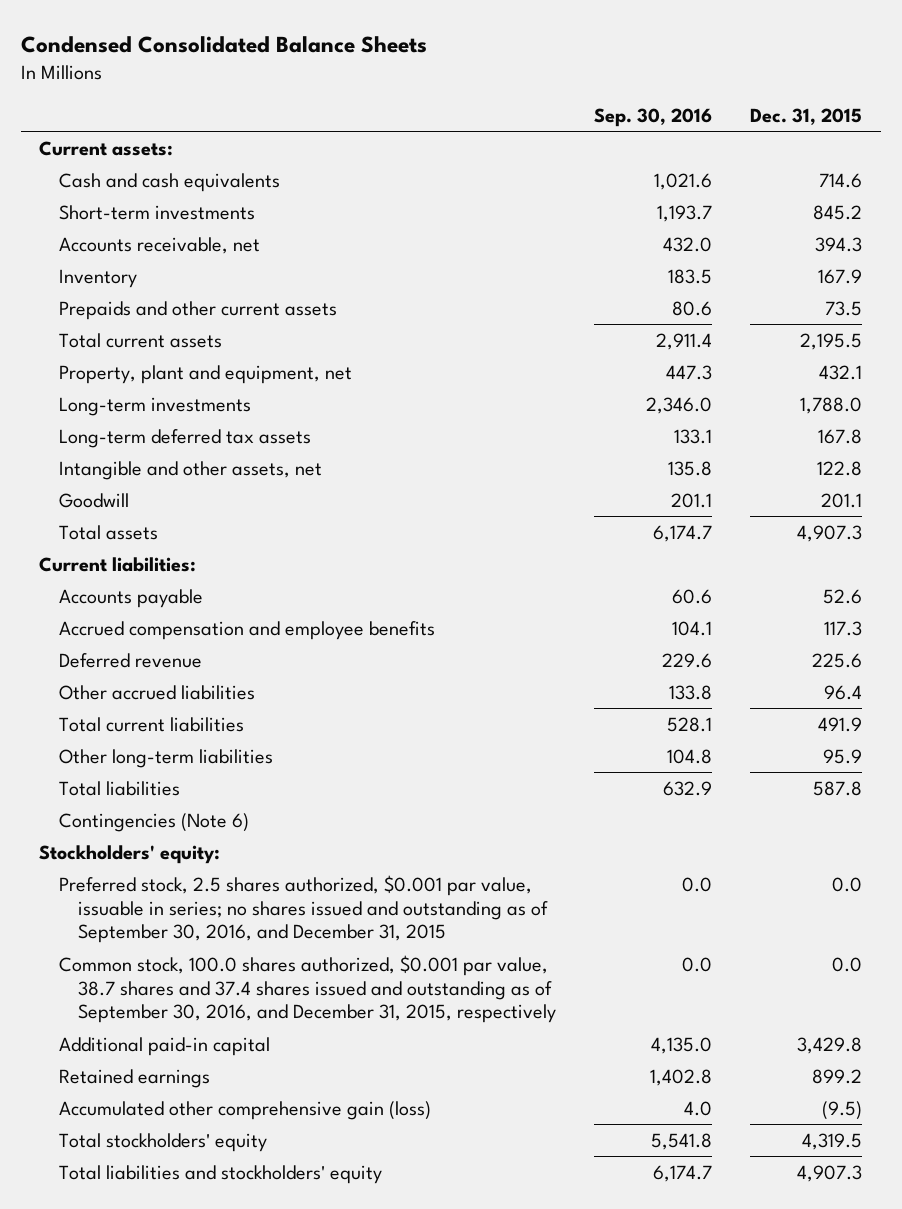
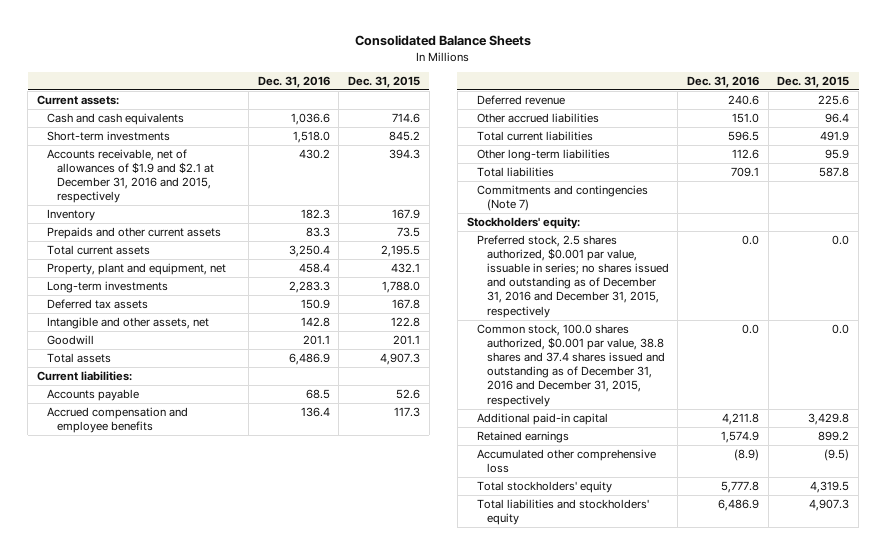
[20,35,427,53] Condensed Consolidated Balance Sheets -> [355,35,532,47] Consolidated Balance Sheets
[594,107,713,127] Sep. 30, 2016 -> none
none -> [257,76,330,89] Dec. 31, 2016
[58,236,260,254] Accounts receivable, net -> [47,148,215,204] Accounts receivable, net of allowances of $1.9 and $2.1 at December 31, 2016 and 2015, respectively
[58,428,311,448] Long-term deferred tax assets -> [47,298,149,309] Deferred tax assets
[58,812,249,832] Contingencies (Note 6) -> [476,184,648,212] Commitments and contingencies (Note 7)
[58,874,549,944] Preferred stock, 2.5 shares authorized, $0.001 par value, issuable in series; no shares issued and outstanding as of September 30, 2016, and December 31, 2015 -> [476,234,669,318] Preferred stock, 2.5 shares authorized, $0.001 par value, issuable in series; no shares issued and outstanding as of December 31, 2016 and December 31, 2015, respectively
[58,954,557,1024] Common stock, 100.0 shares authorized, $0.001 par value, 38.7 shares and 37.4 shares issued and outstanding as of September 30, 2016, and December 31, 2015, respectively -> [476,323,665,407] Common stock, 100.0 shares authorized, $0.001 par value, 38.8 shares and 37.4 shares issued and outstanding as of December 31, 2016 and December 31, 2015, respectively
[58,1100,431,1120] Accumulated other comprehensive gain (loss) -> [476,448,656,474] Accumulated other comprehensive loss

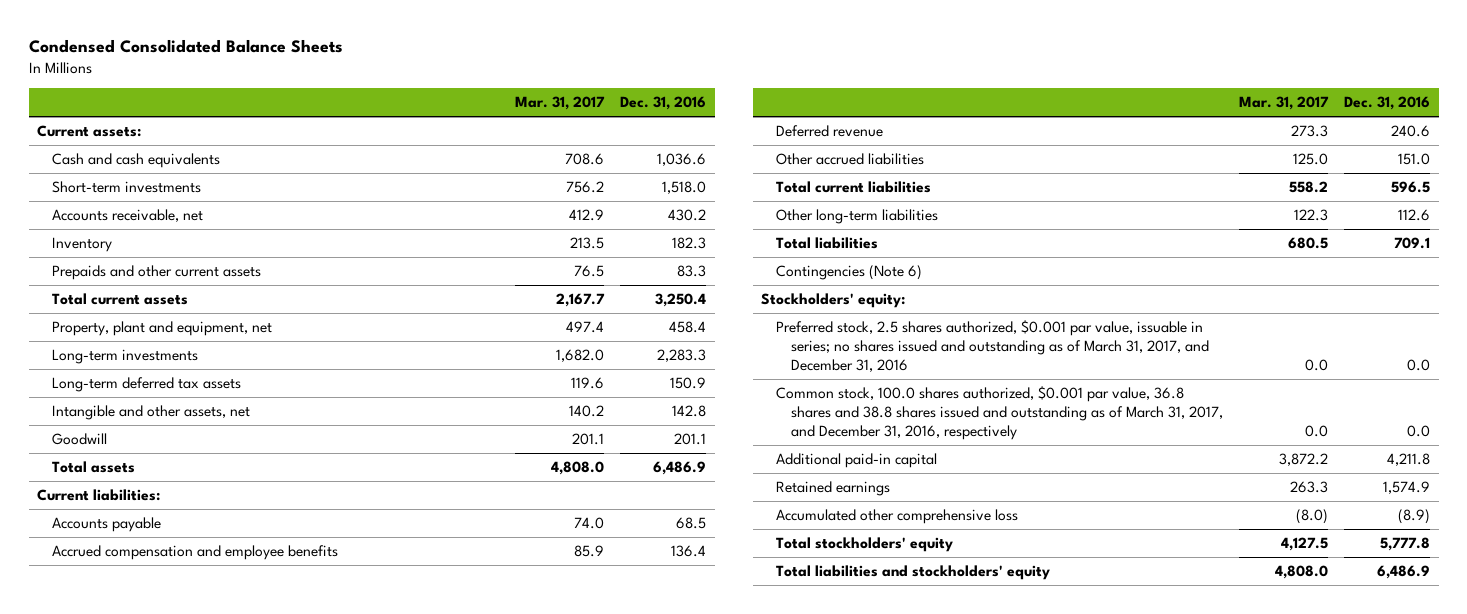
[355,35,532,47] Consolidated Balance Sheets -> [28,39,343,54] Condensed Consolidated Balance Sheets
[347,76,420,89] Dec. 31, 2015 -> none
none -> [515,96,606,111] Mar. 31, 2017
[47,148,215,204] Accounts receivable, net of allowances of $1.9 and $2.1 at December 31, 2016 and 2015, respectively -> [51,209,203,223] Accounts receivable, net
[47,298,149,309] Deferred tax assets -> [51,377,241,393] Long-term deferred tax assets
[476,184,648,212] Commitments and contingencies (Note 7) -> [775,265,922,281] Contingencies (Note 6)
[476,234,669,318] Preferred stock, 2.5 shares authorized, $0.001 par value, issuable in series; no shares issued and outstanding as of December 31, 2016 and December 31, 2015, respectively -> [775,320,1209,373] Preferred stock, 2.5 shares authorized, $0.001 par value, issuable in series; no shares issued and outstanding as of March 31, 2017, and December 31, 2016
[476,323,665,407] Common stock, 100.0 shares authorized, $0.001 par value, 38.8 shares and 37.4 shares issued and outstanding as of December 31, 2016 and December 31, 2015, respectively -> [775,386,1223,441] Common stock, 100.0 shares authorized, $0.001 par value, 36.8 shares and 38.8 shares issued and outstanding as of March 31, 2017, and December 31, 2016, respectively

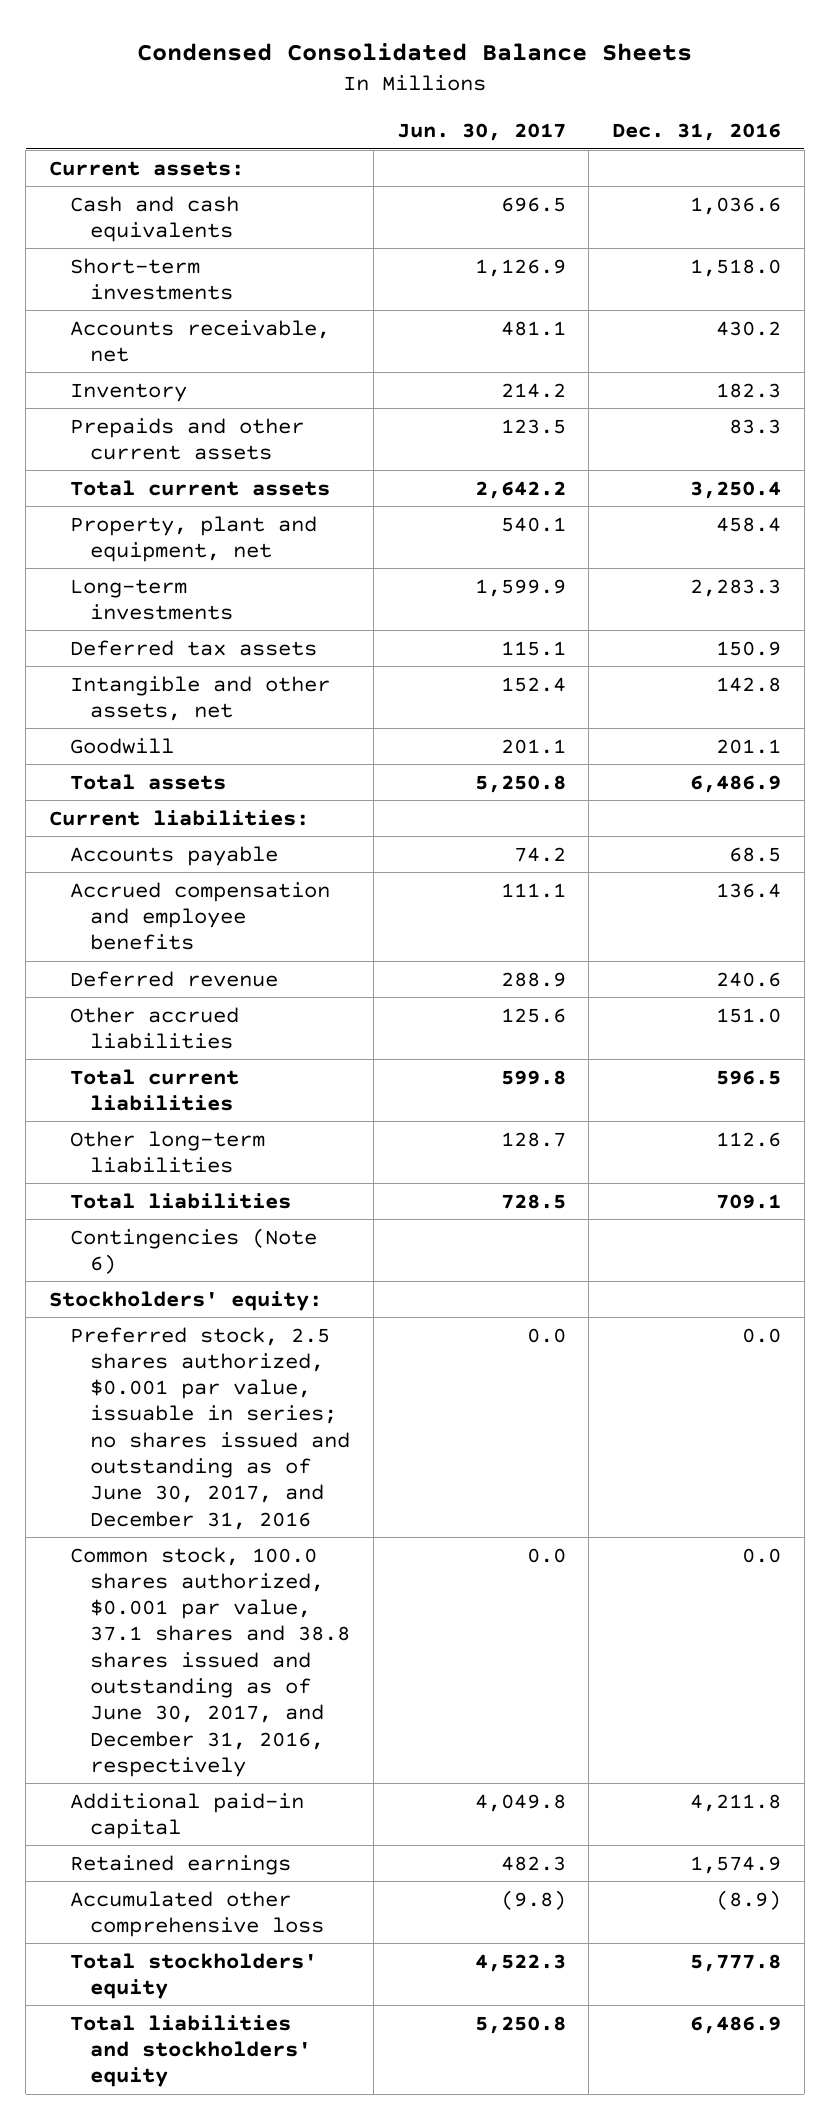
[515,96,606,111] Mar. 31, 2017 -> none
none -> [396,123,566,142] Jun. 30, 2017
[51,377,241,393] Long-term deferred tax assets -> [69,639,317,656] Deferred tax assets
[775,320,1209,373] Preferred stock, 2.5 shares authorized, $0.001 par value, issuable in series; no shares issued and outstanding as of March 31, 2017, and December 31, 2016 -> [69,1326,351,1530] Preferred stock, 2.5 shares authorized, $0.001 par value, issuable in series; no shares issued and outstanding as of June 30, 2017, and December 31, 2016
[775,386,1223,441] Common stock, 100.0 shares authorized, $0.001 par value, 36.8 shares and 38.8 shares issued and outstanding as of March 31, 2017, and December 31, 2016, respectively -> [69,1546,351,1778] Common stock, 100.0 shares authorized, $0.001 par value, 37.1 shares and 38.8 shares issued and outstanding as of June 30, 2017, and December 31, 2016, respectively

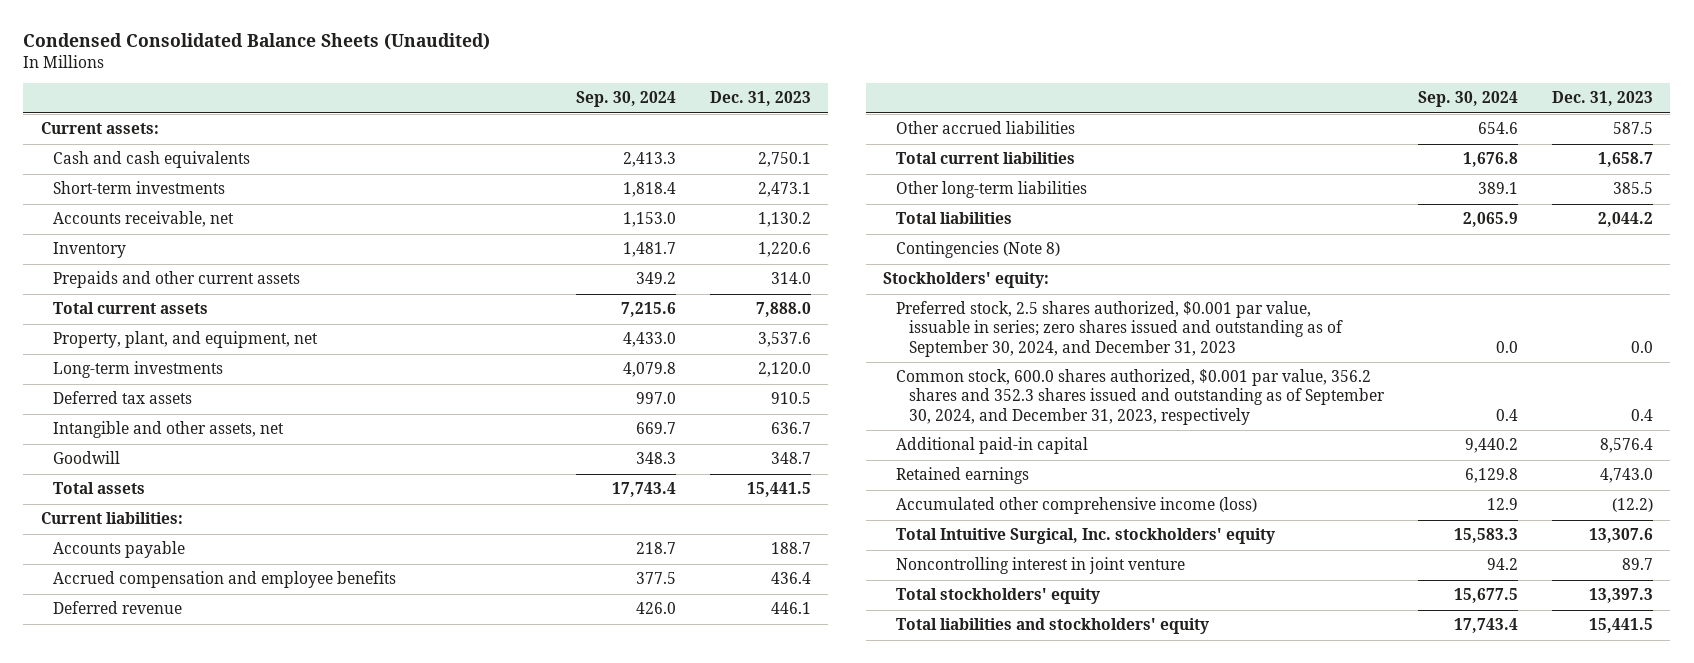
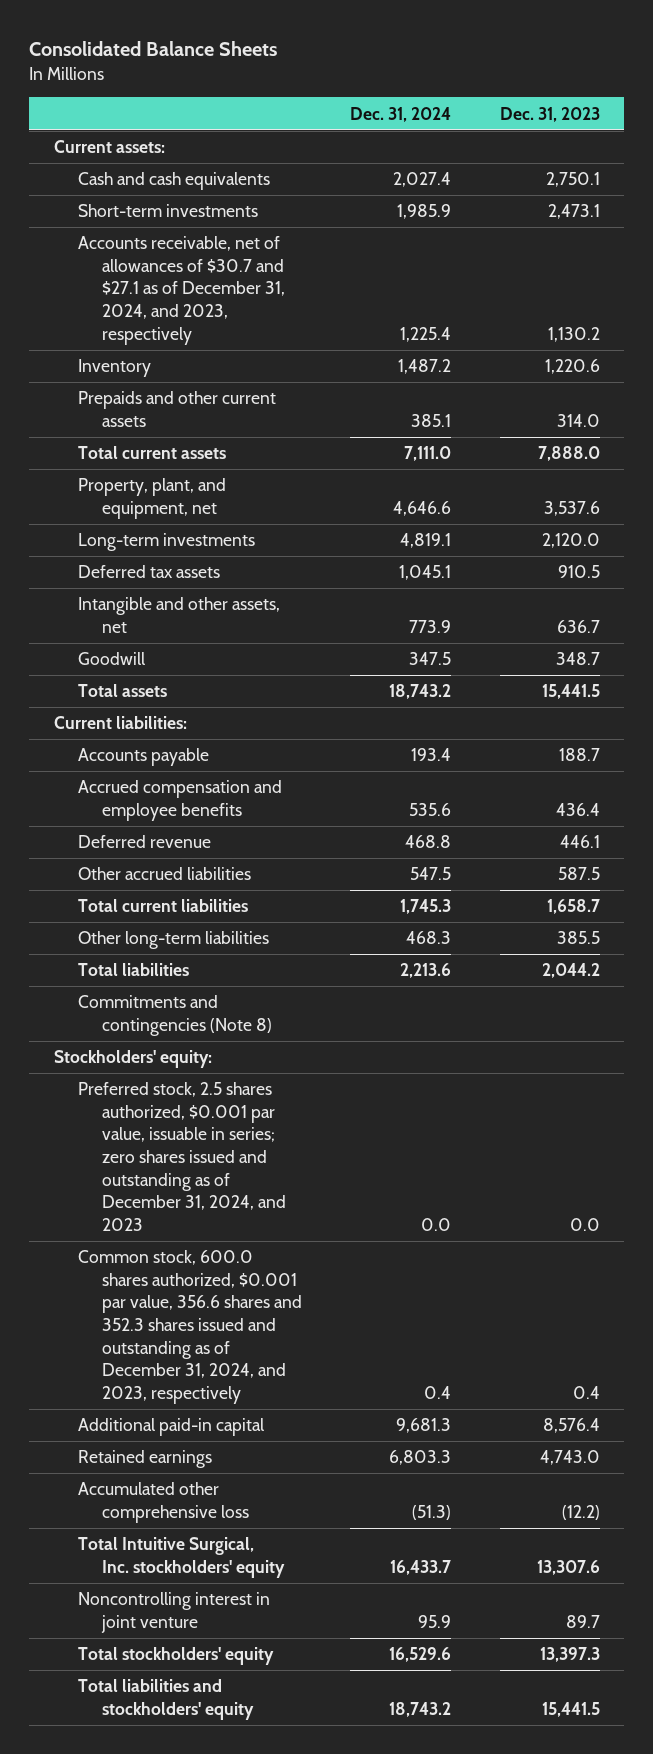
[23,33,491,51] Condensed Consolidated Balance Sheets (Unaudited) -> [29,41,278,57] Consolidated Balance Sheets
[575,91,676,108] Sep. 30, 2024 -> none
none -> [350,106,452,122] Dec. 31, 2024
[53,211,235,228] Accounts receivable, net -> [77,236,285,345] Accounts receivable, net of allowances of $30.7 and $27.1 as of December 31, 2024, and 2023, respectively
[896,241,1061,259] Contingencies (Note 8) -> [77,995,272,1036] Commitments and contingencies (Note 8)
[896,301,1343,357] Preferred stock, 2.5 shares authorized, $0.001 par value, issuable in series; zero shares issued and outstanding as of September 30, 2024, and December 31, 2023 -> [77,1082,286,1231] Preferred stock, 2.5 shares authorized, $0.001 par value, issuable in series; zero shares issued and outstanding as of December 31, 2024, and 2023
[896,369,1385,425] Common stock, 600.0 shares authorized, $0.001 par value, 356.2 shares and 352.3 shares issued and outstanding as of September 30, 2024, and December 31, 2023, respectively -> [77,1250,302,1404] Common stock, 600.0 shares authorized, $0.001 par value, 356.6 shares and 352.3 shares issued and outstanding as of December 31, 2024, and 2023, respectively
[896,497,1258,515] Accumulated other comprehensive income (loss) -> [77,1482,249,1523] Accumulated other comprehensive loss

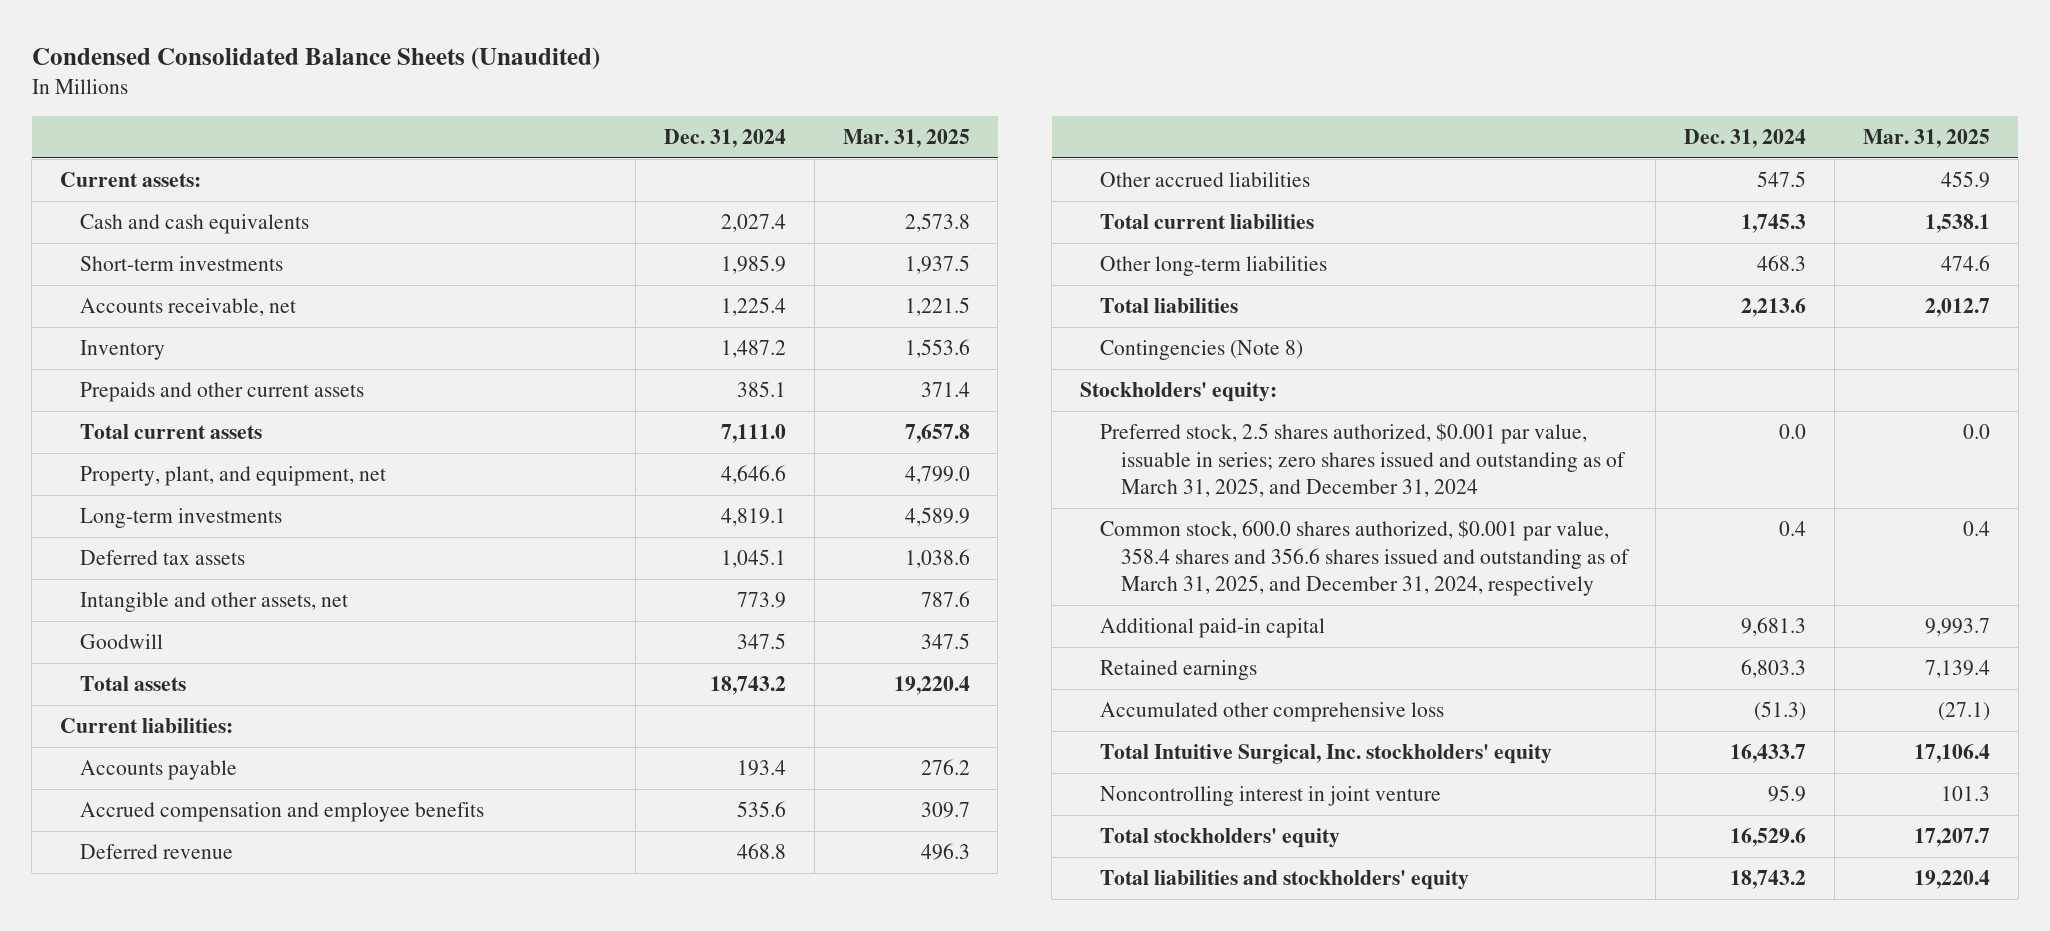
[29,41,278,57] Consolidated Balance Sheets -> [31,47,600,71] Condensed Consolidated Balance Sheets (Unaudited)
[499,106,600,122] Dec. 31, 2023 -> none
none -> [842,128,970,148] Mar. 31, 2025
[77,236,285,345] Accounts receivable, net of allowances of $30.7 and $27.1 as of December 31, 2024, and 2023, respectively -> [80,298,297,317] Accounts receivable, net
[77,995,272,1036] Commitments and contingencies (Note 8) -> [1100,340,1304,361] Contingencies (Note 8)
[77,1082,286,1231] Preferred stock, 2.5 shares authorized, $0.001 par value, issuable in series; zero shares issued and outstanding as of December 31, 2024, and 2023 -> [1100,423,1626,498] Preferred stock, 2.5 shares authorized, $0.001 par value, issuable in series; zero shares issued and outstanding as of March 31, 2025, and December 31, 2024
[77,1250,302,1404] Common stock, 600.0 shares authorized, $0.001 par value, 356.6 shares and 352.3 shares issued and outstanding as of December 31, 2024, and 2023, respectively -> [1100,520,1630,597] Common stock, 600.0 shares authorized, $0.001 par value, 358.4 shares and 356.6 shares issued and outstanding as of March 31, 2025, and December 31, 2024, respectively

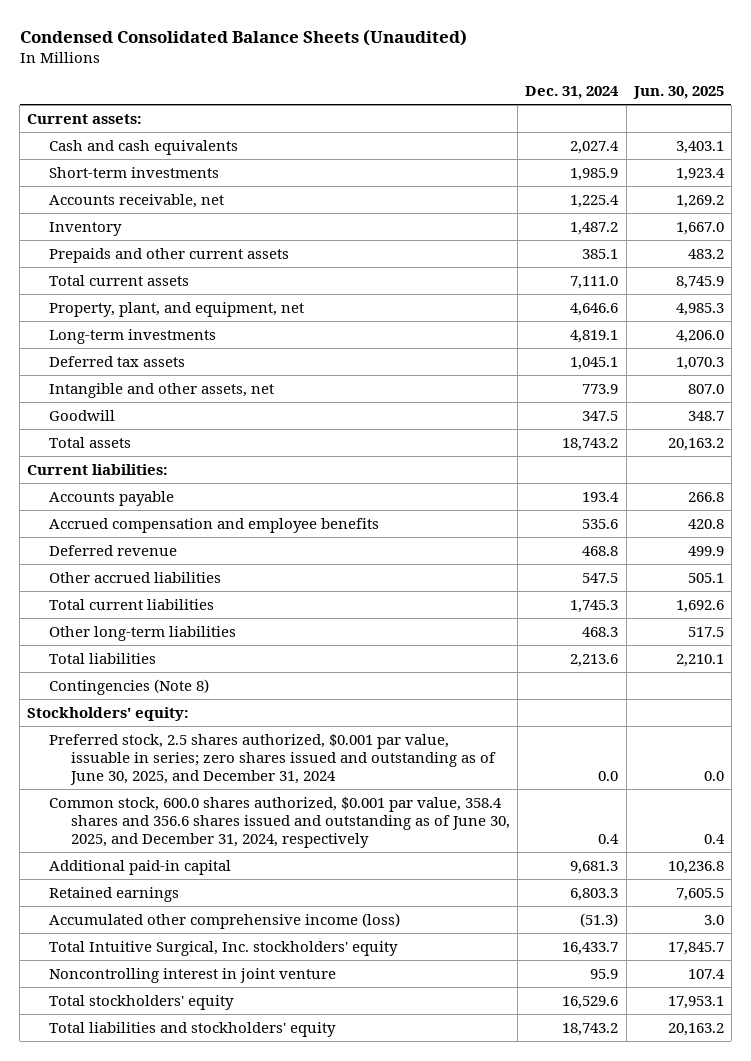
[842,128,970,148] Mar. 31, 2025 -> none
none -> [632,86,724,100] Jun. 30, 2025
[1100,423,1626,498] Preferred stock, 2.5 shares authorized, $0.001 par value, issuable in series; zero shares issued and outstanding as of March 31, 2025, and December 31, 2024 -> [49,733,497,786] Preferred stock, 2.5 shares authorized, $0.001 par value, issuable in series; zero shares issued and outstanding as of June 30, 2025, and December 31, 2024
[1100,520,1630,597] Common stock, 600.0 shares authorized, $0.001 par value, 358.4 shares and 356.6 shares issued and outstanding as of March 31, 2025, and December 31, 2024, respectively -> [49,796,511,849] Common stock, 600.0 shares authorized, $0.001 par value, 358.4 shares and 356.6 shares issued and outstanding as of June 30, 2025, and December 31, 2024, respectively
[1100,702,1445,723] Accumulated other comprehensive loss -> [49,912,401,929] Accumulated other comprehensive income (loss)

